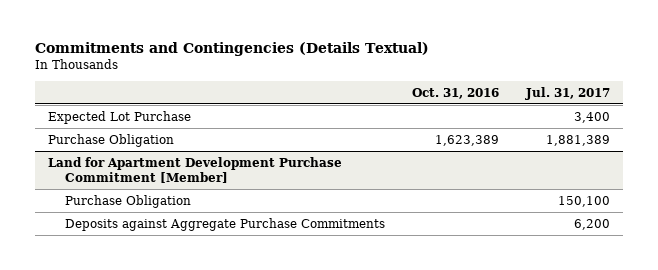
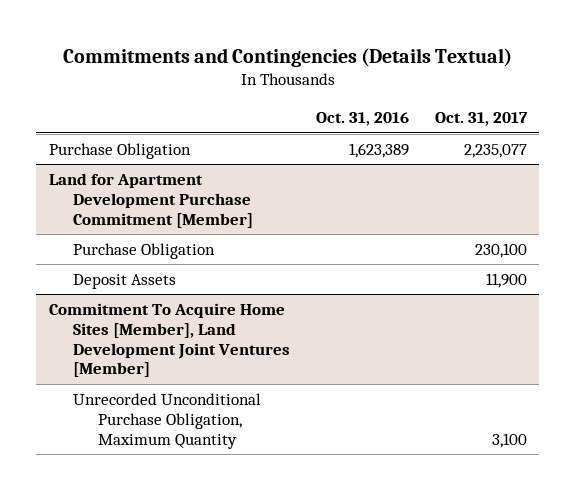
[524,86,610,100] Jul. 31, 2017 -> none
none -> [434,112,528,127] Oct. 31, 2017
[48,110,192,124] Expected Lot Purchase -> none
[65,217,386,231] Deposits against Aggregate Purchase Commitments -> [73,273,177,289] Deposit Assets
none -> [49,302,291,378] Commitment To Acquire Home Sites [Member], Land Development Joint Ventures [Member]
none -> [73,392,262,449] Unrecorded Unconditional Purchase Obligation, Maximum Quantity

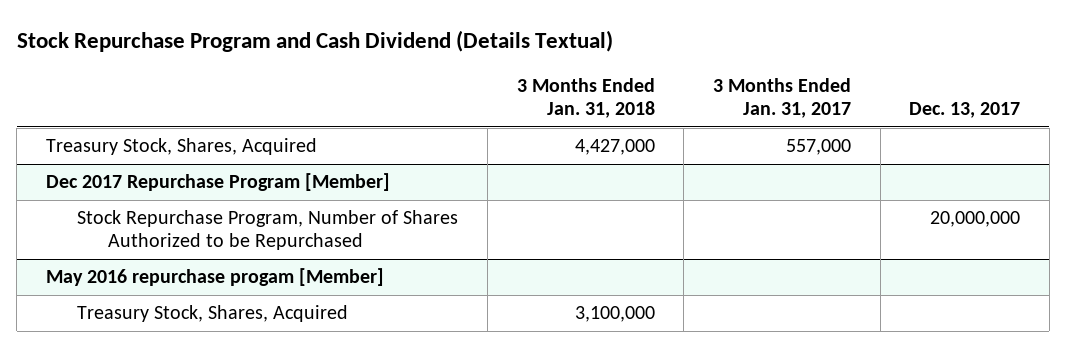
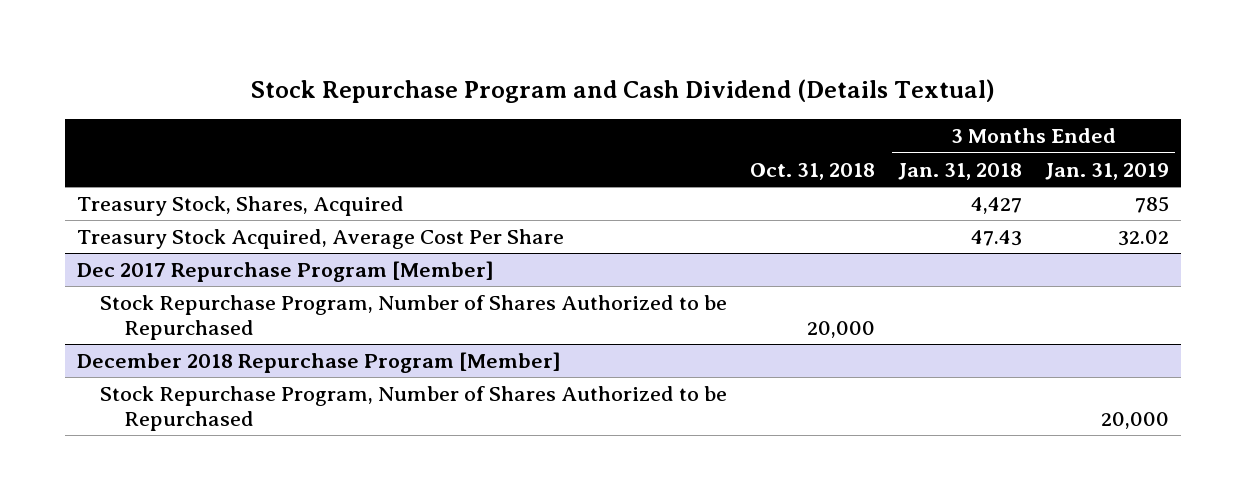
[712,78,851,119] 3 Months Ended Jan. 31, 2017 -> none
[909,102,1021,119] Dec. 13, 2017 -> none
none -> [750,162,876,180] Oct. 31, 2018
none -> [1045,162,1170,180] Jan. 31, 2019
[574,139,655,156] 4,427,000 -> [971,197,1023,215] 4,427
none -> [76,229,564,250] Treasury Stock Acquired, Average Cost Per Share
[46,268,385,287] May 2016 repurchase progam [Member] -> none
[77,305,349,323] Treasury Stock, Shares, Acquired -> none
none -> [76,352,561,374] December 2018 Repurchase Program [Member]
none -> [100,386,728,431] Stock Repurchase Program, Number of Shares Authorized to be Repurchased

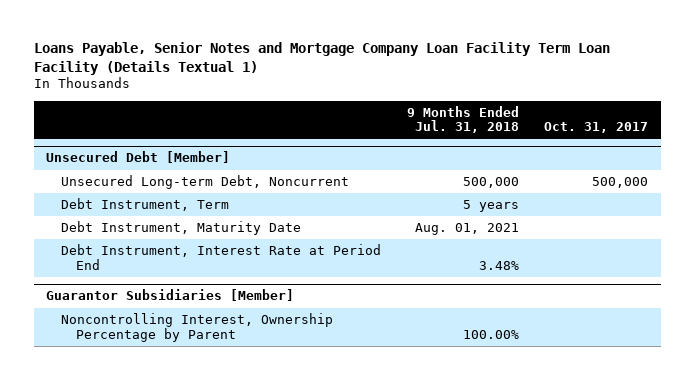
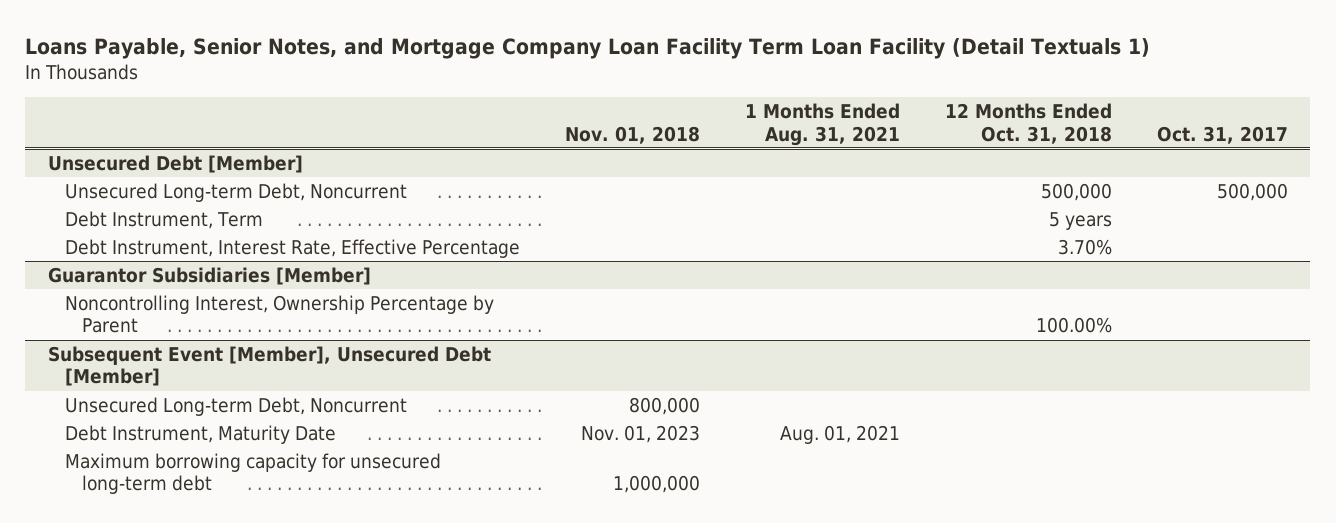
[33,41,610,75] Loans Payable, Senior Notes and Mortgage Company Loan Facility Term Loan Facility (Details Textual 1) -> [25,37,1151,59] Loans Payable, Senior Notes, and Mortgage Company Loan Facility Term Loan Facility (Detail Textuals 1)
[406,105,519,134] 9 Months Ended Jul. 31, 2018 -> none
none -> [564,125,700,144] Nov. 01, 2018
none -> [744,102,900,146] 1 Months Ended Aug. 31, 2021
none -> [944,102,1112,144] 12 Months Ended Oct. 31, 2018
[61,221,302,236] Debt Instrument, Maturity Date -> none
[61,244,382,270] Debt Instrument, Interest Rate at Period End -> [64,238,520,258] Debt Instrument, Interest Rate, Effective Percentage
none -> [47,345,491,387] Subsequent Event [Member], Unsecured Debt [Member]
none -> [64,396,407,416] Unsecured Long-term Debt, Noncurrent
none -> [64,424,336,444] Debt Instrument, Maturity Date
none -> [64,452,441,495] Maximum borrowing capacity for unsecured long-term debt

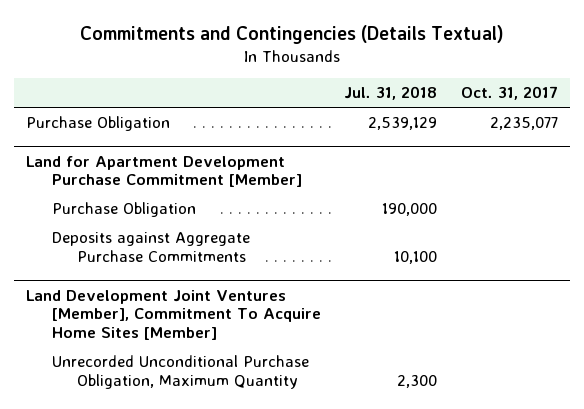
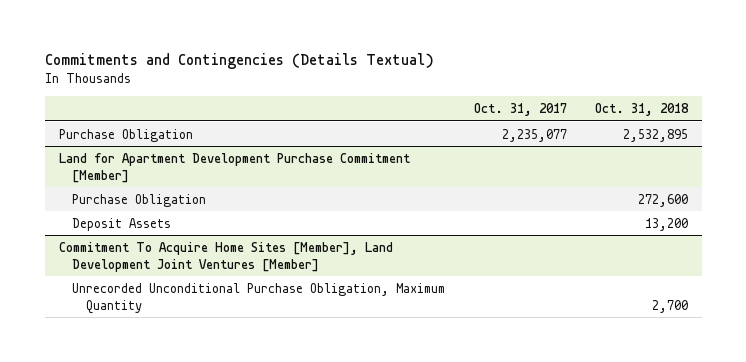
[344,86,438,101] Jul. 31, 2018 -> none
none -> [594,103,689,117] Oct. 31, 2018
[51,232,250,263] Deposits against Aggregate Purchase Commitments -> [72,217,172,231] Deposit Assets
[26,289,321,341] Land Development Joint Ventures [Member], Commitment To Acquire Home Sites [Member] -> [58,241,393,272] Commitment To Acquire Home Sites [Member], Land Development Joint Ventures [Member]

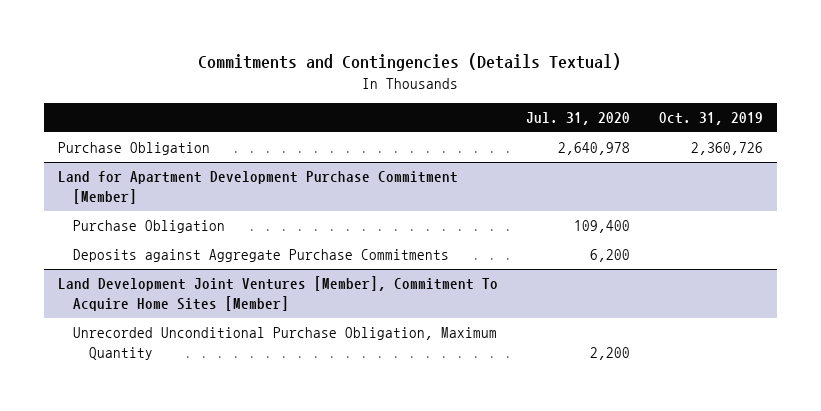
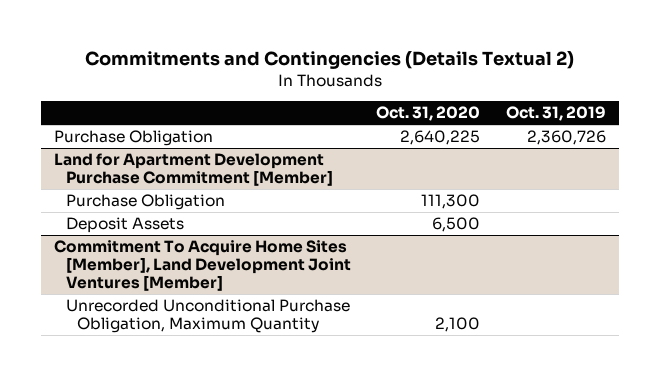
[198,53,622,72] Commitments and Contingencies (Details Textual) -> [85,51,575,70] Commitments and Contingencies (Details Textual 2)
[526,112,631,126] Jul. 31, 2020 -> none
none -> [376,106,481,122] Oct. 31, 2020
[73,249,450,263] Deposits against Aggregate Purchase Commitments -> [65,216,184,233] Deposit Assets
[57,276,498,312] Land Development Joint Ventures [Member], Commitment To Acquire Home Sites [Member] -> [54,239,351,291] Commitment To Acquire Home Sites [Member], Land Development Joint Ventures [Member]

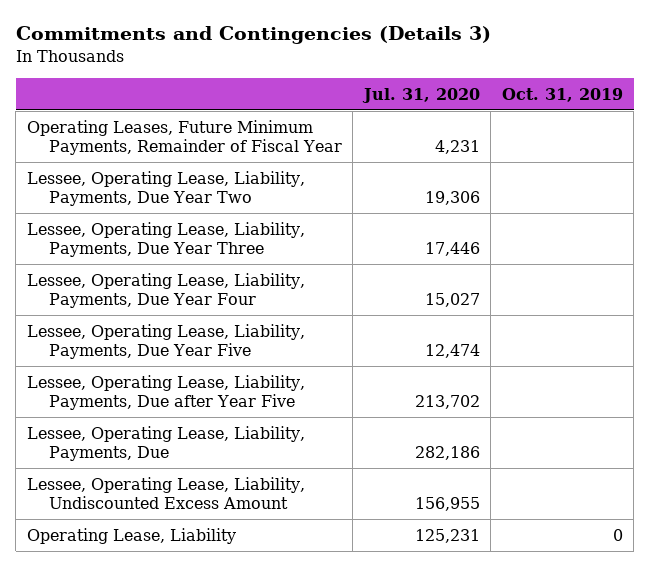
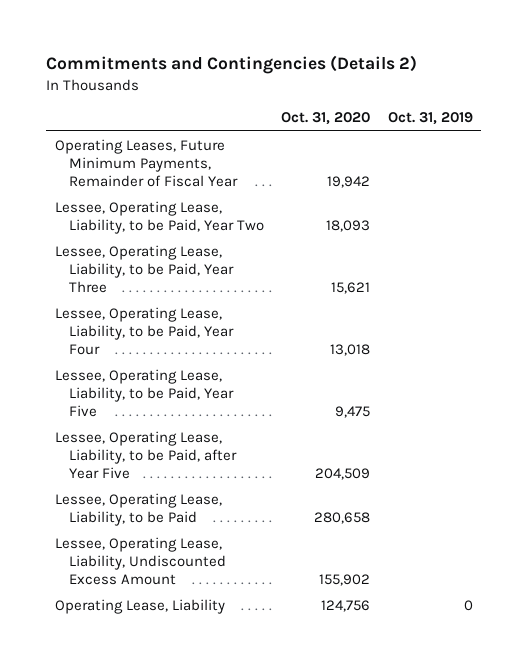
[15,26,491,45] Commitments and Contingencies (Details 3) -> [45,55,417,75] Commitments and Contingencies (Details 2)
[361,87,480,103] Jul. 31, 2020 -> none
none -> [281,112,371,126] Oct. 31, 2020
[26,170,305,206] Lessee, Operating Lease, Liability, Payments, Due Year Two -> [54,200,264,234] Lessee, Operating Lease, Liability, to be Paid, Year Two
[26,221,305,257] Lessee, Operating Lease, Liability, Payments, Due Year Three -> [54,244,234,293] Lessee, Operating Lease, Liability, to be Paid, Year Three
[26,272,305,308] Lessee, Operating Lease, Liability, Payments, Due Year Four -> [54,306,234,355] Lessee, Operating Lease, Liability, to be Paid, Year Four
[26,323,305,359] Lessee, Operating Lease, Liability, Payments, Due Year Five -> [54,368,234,417] Lessee, Operating Lease, Liability, to be Paid, Year Five
[26,374,305,410] Lessee, Operating Lease, Liability, Payments, Due after Year Five -> [54,430,237,479] Lessee, Operating Lease, Liability, to be Paid, after Year Five
[26,425,305,461] Lessee, Operating Lease, Liability, Payments, Due -> [54,492,222,526] Lessee, Operating Lease, Liability, to be Paid

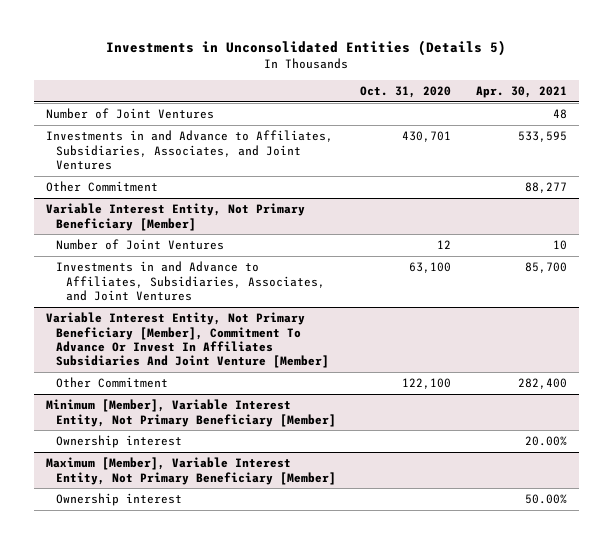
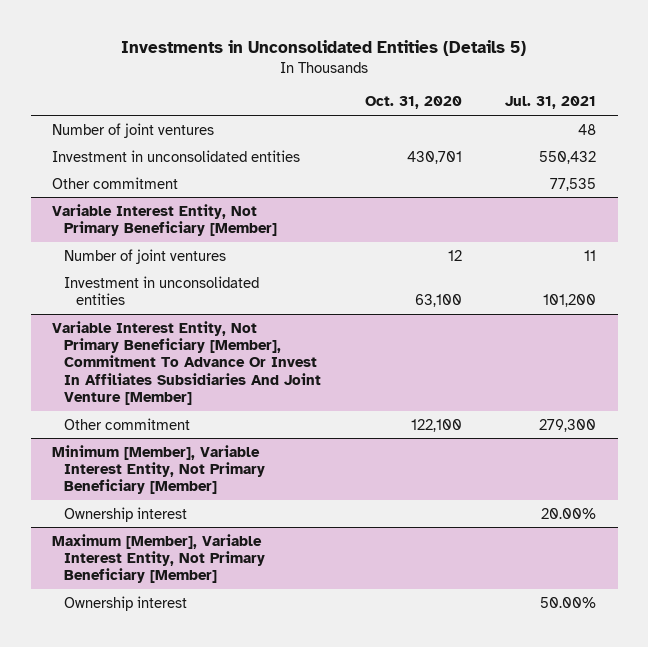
[475,86,567,99] Apr. 30, 2021 -> none
none -> [504,96,596,110] Jul. 31, 2021
[45,108,214,120] Number of Joint Ventures -> [52,122,215,138] Number of joint ventures
[45,130,333,170] Investments in and Advance to Affiliates, Subsidiaries, Associates, and Joint Ventures -> [52,149,301,162] Investment in unconsolidated entities
[45,181,158,193] Other Commitment -> [52,176,179,189] Other commitment
[56,239,225,251] Number of Joint Ventures -> [64,248,227,264] Number of joint ventures
[56,261,326,301] Investments in and Advance to Affiliates, Subsidiaries, Associates, and Joint Ventures -> [64,275,260,306] Investment in unconsolidated entities
[56,377,169,389] Other Commitment -> [64,417,191,430] Other commitment

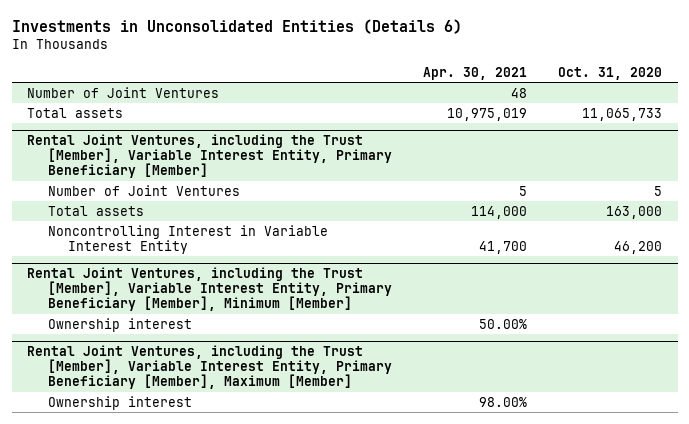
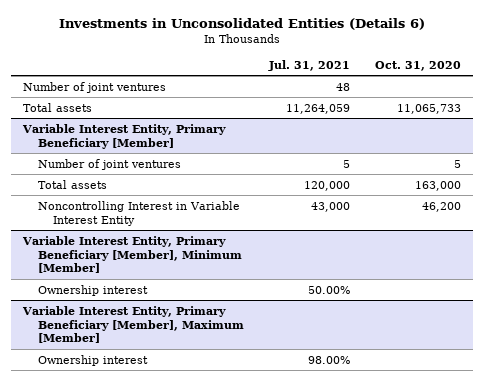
[422,67,527,81] Apr. 30, 2021 -> none
none -> [267,59,350,71] Jul. 31, 2021
[27,86,220,98] Number of Joint Ventures -> [23,81,167,93] Number of joint ventures
[27,134,392,179] Rental Joint Ventures, including the Trust [Member], Variable Interest Entity, Primary Beneficiary [Member] -> [22,123,227,149] Variable Interest Entity, Primary Beneficiary [Member]
[47,184,240,196] Number of Joint Ventures -> [38,158,182,170] Number of joint ventures
[27,267,392,312] Rental Joint Ventures, including the Trust [Member], Variable Interest Entity, Primary Beneficiary [Member], Minimum [Member] -> [22,235,243,274] Variable Interest Entity, Primary Beneficiary [Member], Minimum [Member]
[27,345,392,390] Rental Joint Ventures, including the Trust [Member], Variable Interest Entity, Primary Beneficiary [Member], Maximum [Member] -> [22,305,245,344] Variable Interest Entity, Primary Beneficiary [Member], Maximum [Member]

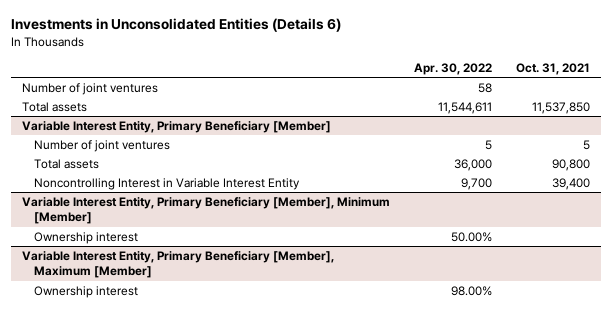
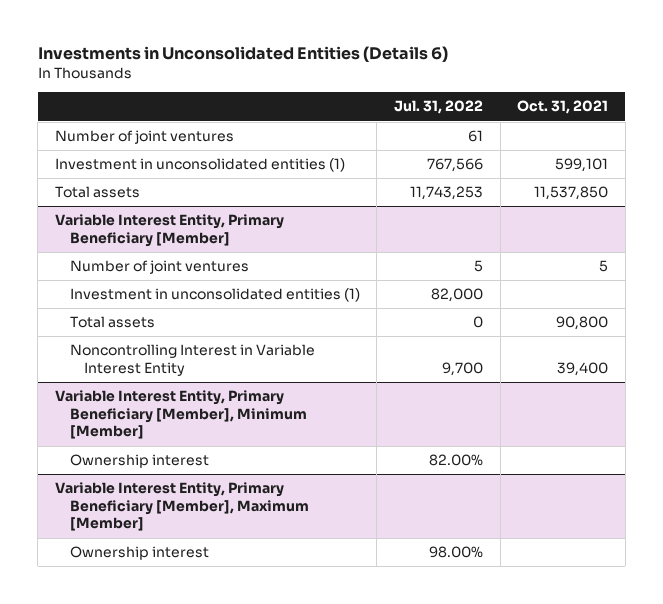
[414,62,493,75] Apr. 30, 2022 -> none
none -> [393,100,483,115] Jul. 31, 2022
none -> [54,158,345,173] Investment in unconsolidated entities (1)
none -> [69,288,360,303] Investment in unconsolidated entities (1)

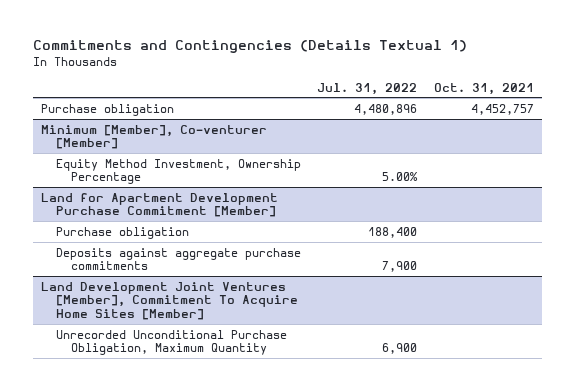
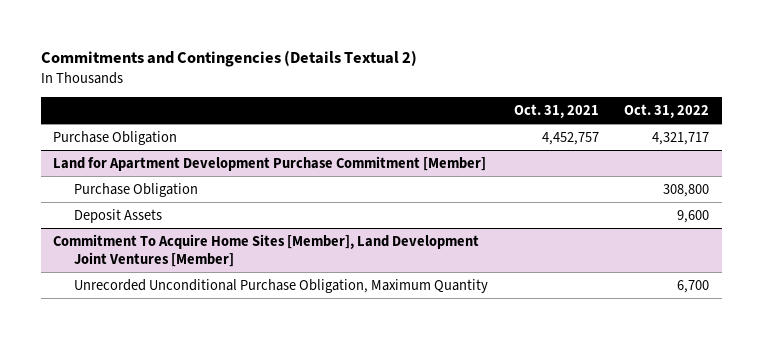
[32,40,467,54] Commitments and Contingencies (Details Textual 1) -> [40,50,417,68] Commitments and Contingencies (Details Textual 2)
[317,82,418,95] Jul. 31, 2022 -> none
none -> [624,104,710,119] Oct. 31, 2022
[41,124,268,150] Minimum [Member], Co-venturer [Member] -> none
[55,158,301,185] Equity Method Investment, Ownership Percentage -> none
[41,103,175,116] Purchase obligation -> [53,130,178,145] Purchase Obligation
[55,226,189,239] Purchase obligation -> [74,182,199,197] Purchase Obligation
[55,247,301,271] Deposits against aggregate purchase commitments -> [74,208,163,223] Deposit Assets
[41,281,298,320] Land Development Joint Ventures [Member], Commitment To Acquire Home Sites [Member] -> [53,233,480,267] Commitment To Acquire Home Sites [Member], Land Development Joint Ventures [Member]

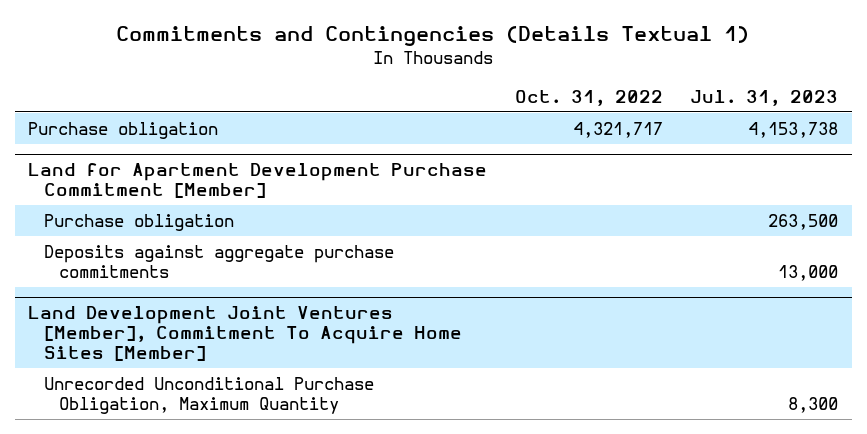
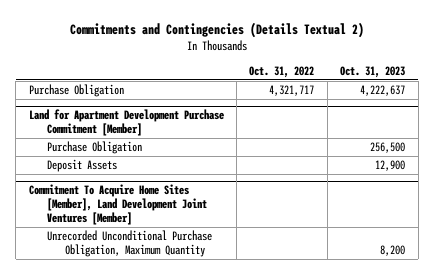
[116,25,750,46] Commitments and Contingencies (Details Textual 1) -> [69,21,364,38] Commitments and Contingencies (Details Textual 2)
[690,89,839,106] Jul. 31, 2023 -> none
none -> [340,65,406,78] Oct. 31, 2023
[28,121,219,139] Purchase obligation -> [28,84,124,98] Purchase Obligation
[43,213,234,231] Purchase obligation -> [46,141,142,155] Purchase Obligation
[43,244,394,278] Deposits against aggregate purchase commitments -> [46,159,117,173] Deposit Assets
[28,305,462,361] Land Development Joint Ventures [Member], Commitment To Acquire Home Sites [Member] -> [28,184,207,226] Commitment To Acquire Home Sites [Member], Land Development Joint Ventures [Member]

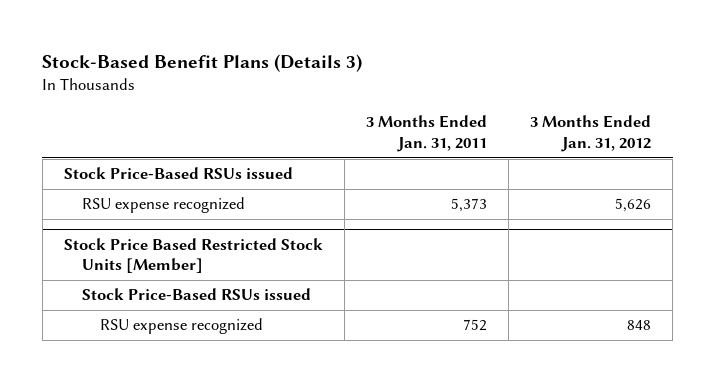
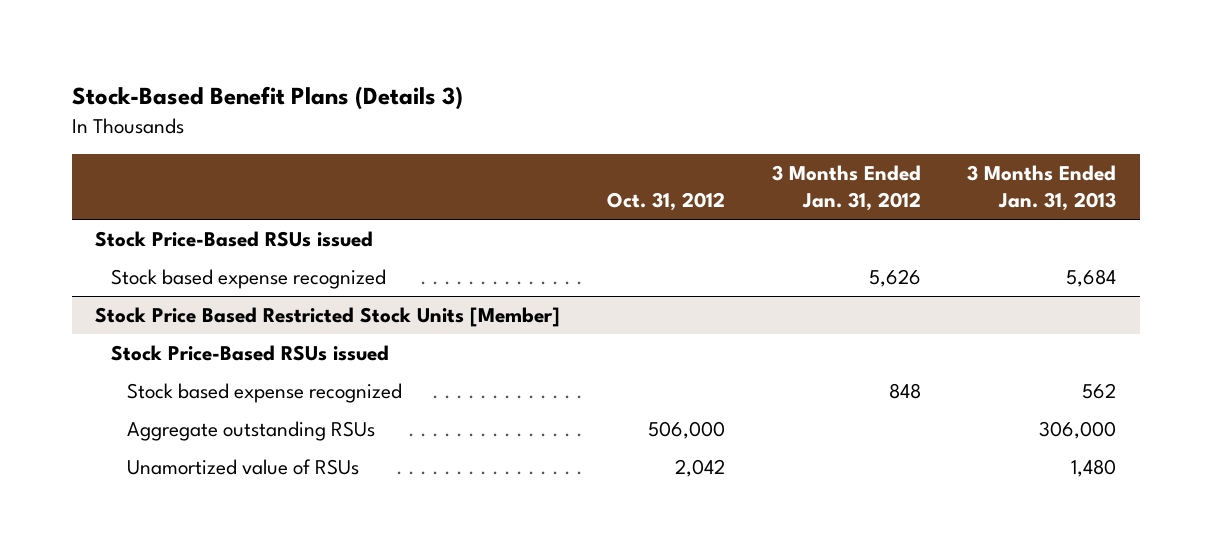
[365,115,487,153] 3 Months Ended Jan. 31, 2011 -> none
none -> [606,191,725,211] Oct. 31, 2012
none -> [967,165,1117,211] 3 Months Ended Jan. 31, 2013
[81,197,245,214] RSU expense recognized -> [110,269,386,290] Stock based expense recognized
[100,318,264,335] RSU expense recognized -> [126,383,402,404] Stock based expense recognized
none -> [126,421,375,442] Aggregate outstanding RSUs
none -> [126,459,359,476] Unamortized value of RSUs

